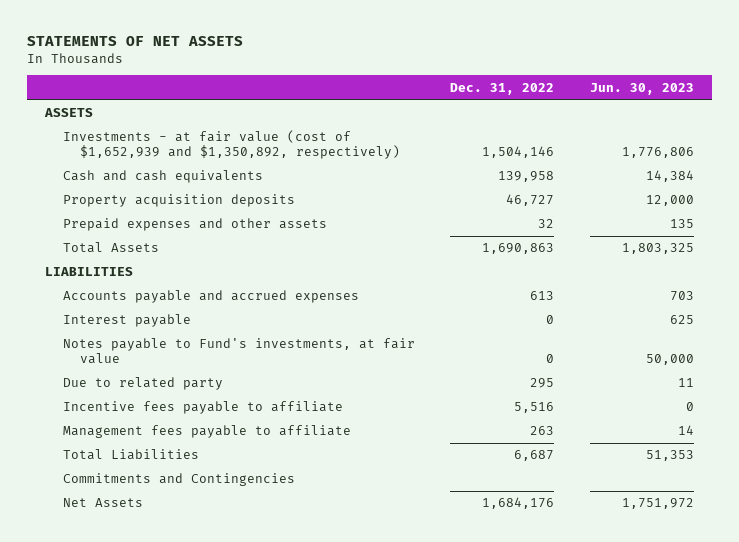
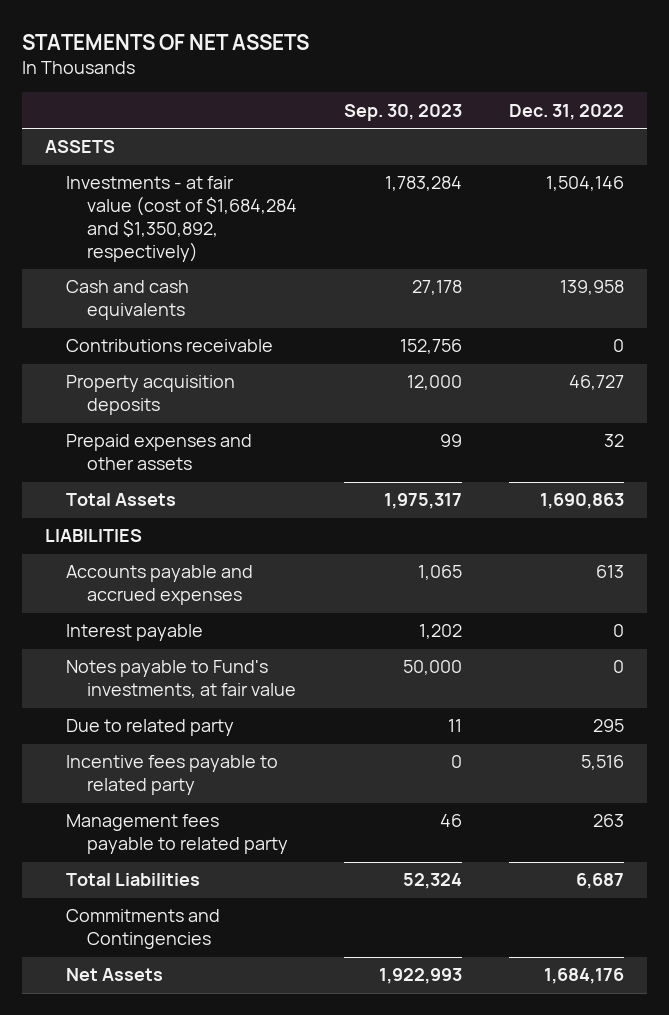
[589,82,694,95] Jun. 30, 2023 -> none
none -> [343,103,462,121] Sep. 30, 2023
[62,130,401,159] Investments - at fair value (cost of $1,652,939 and $1,350,892, respectively) -> [66,176,297,262] Investments - at fair value (cost of $1,684,284 and $1,350,892, respectively)
none -> [66,339,274,353] Contributions receivable
[62,401,343,415] Incentive fees payable to affiliate -> [66,755,279,796] Incentive fees payable to related party
[62,425,351,439] Management fees payable to affiliate -> [66,814,288,855] Management fees payable to related party

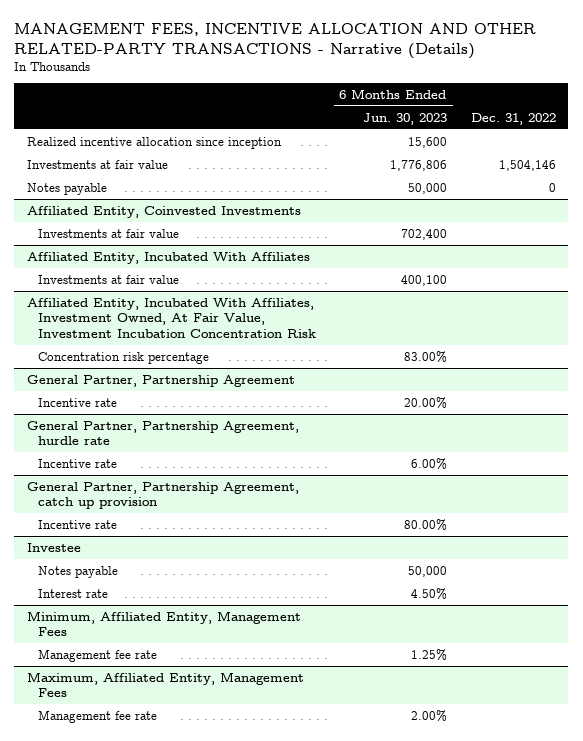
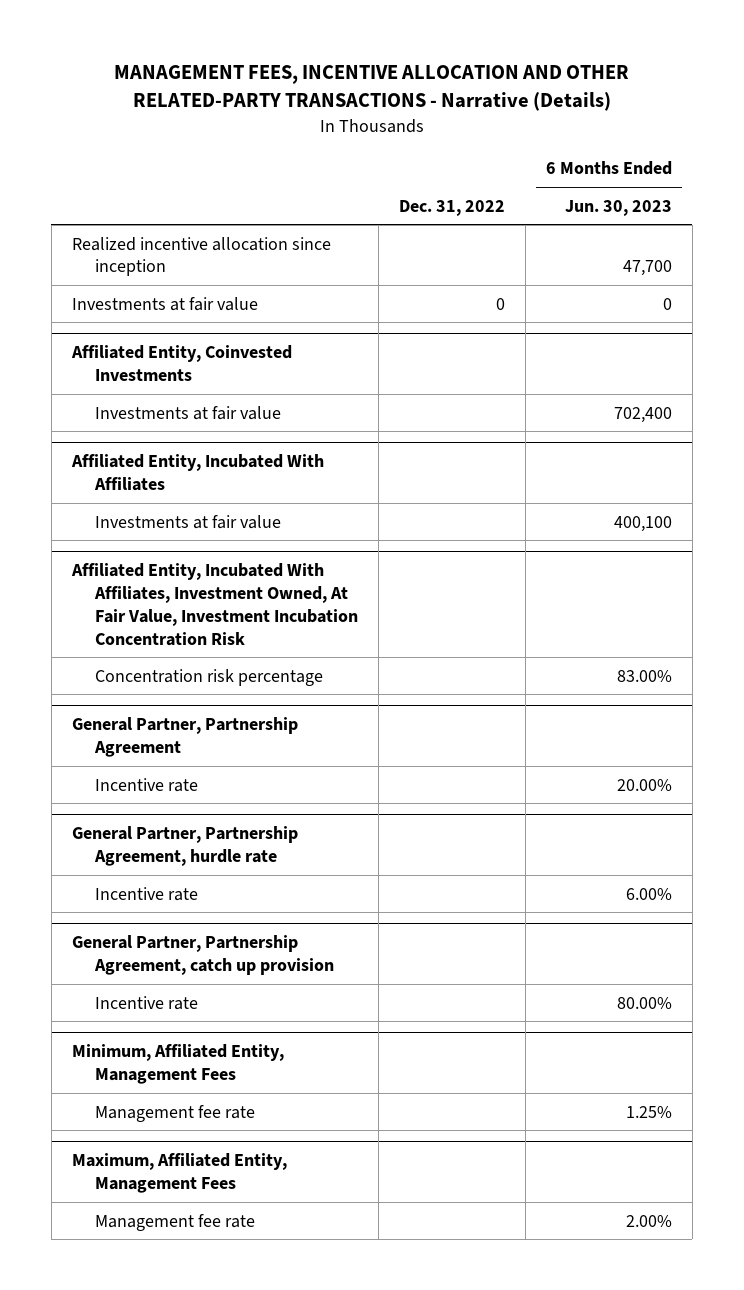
[26,182,107,195] Notes payable -> none
[407,136,447,148] 15,600 -> [622,260,672,277] 47,700
[389,159,447,171] 1,776,806 -> [662,297,672,310] 0
[499,159,557,171] 1,504,146 -> [495,297,505,310] 0
[26,542,81,552] Investee -> none
[37,565,118,578] Notes payable -> none
[37,588,108,598] Interest rate -> none

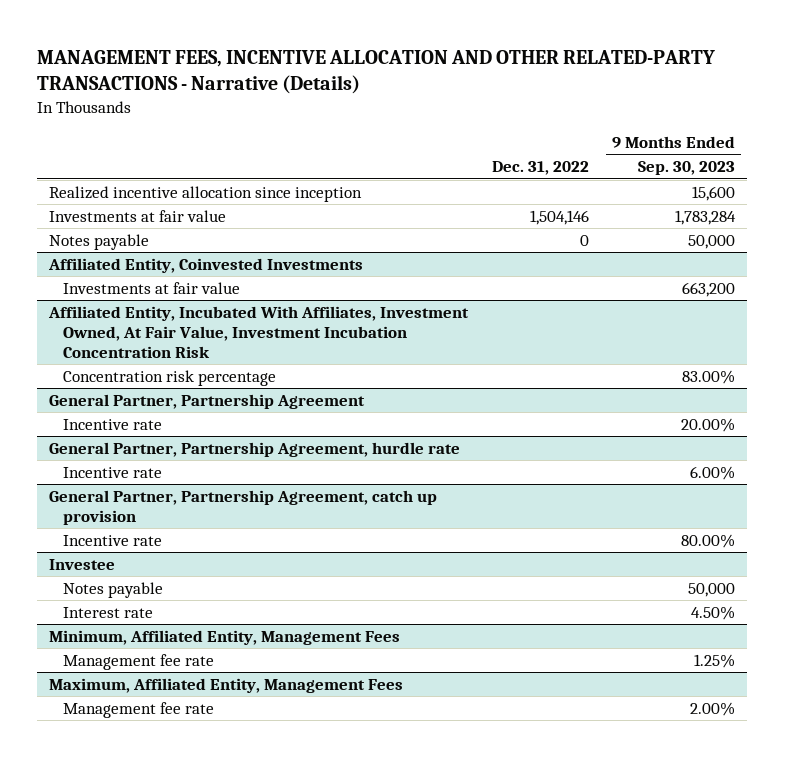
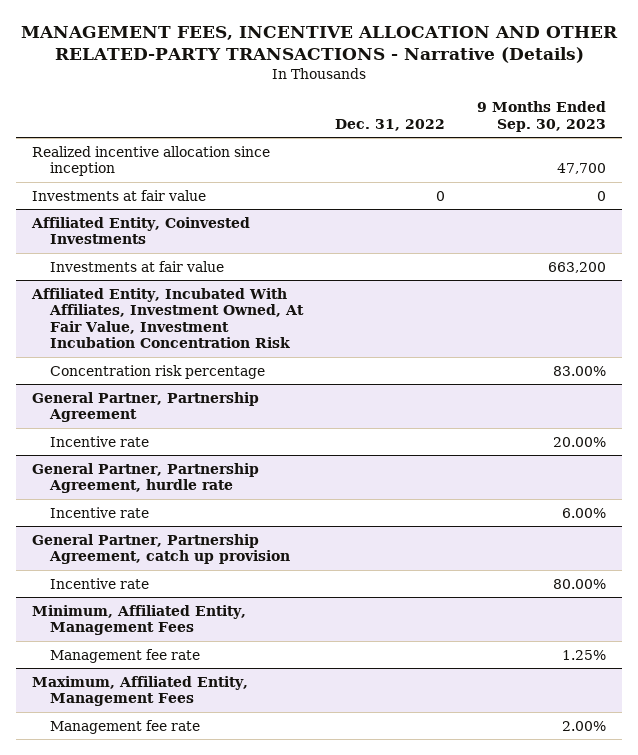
[49,233,150,250] Notes payable -> none
[692,185,736,201] 15,600 -> [557,163,607,175] 47,700
[529,209,589,225] 1,504,146 -> [436,190,446,201] 0
[675,209,737,225] 1,783,284 -> [597,190,607,201] 0
[49,558,116,570] Investee -> none
[63,581,164,598] Notes payable -> none
[63,606,154,618] Interest rate -> none

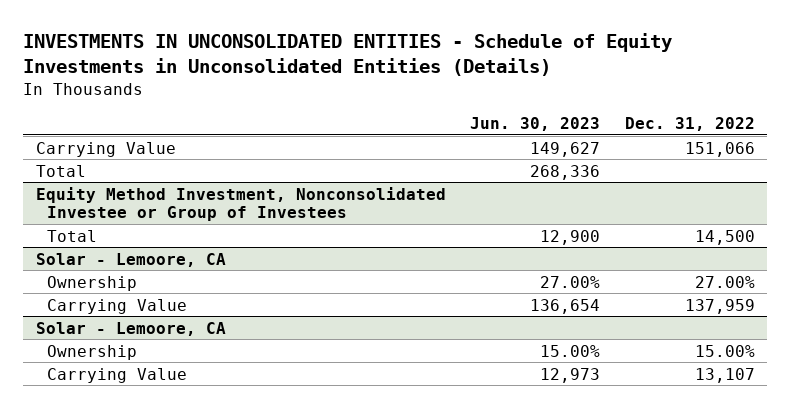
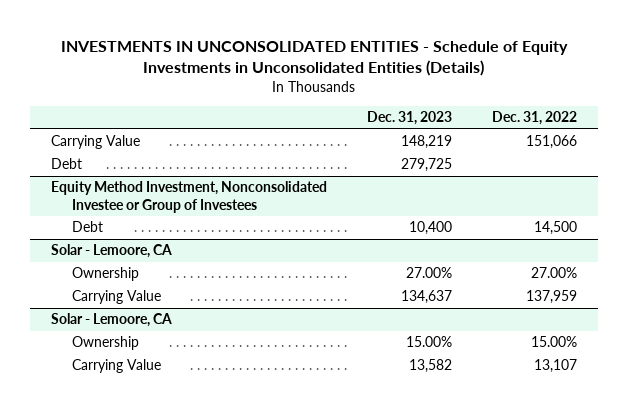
[470,117,601,132] Jun. 30, 2023 -> none
none -> [367,111,453,126] Dec. 31, 2023
[35,164,86,177] Total -> [50,158,82,170] Debt
[46,229,97,242] Total -> [71,221,103,233] Debt

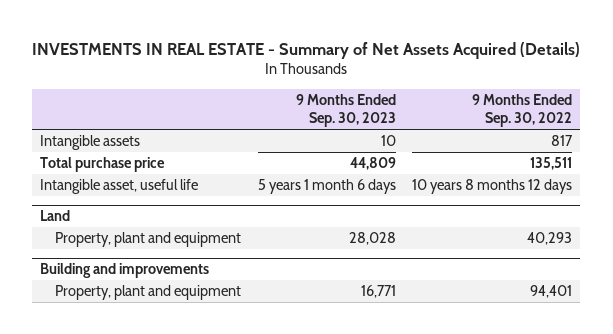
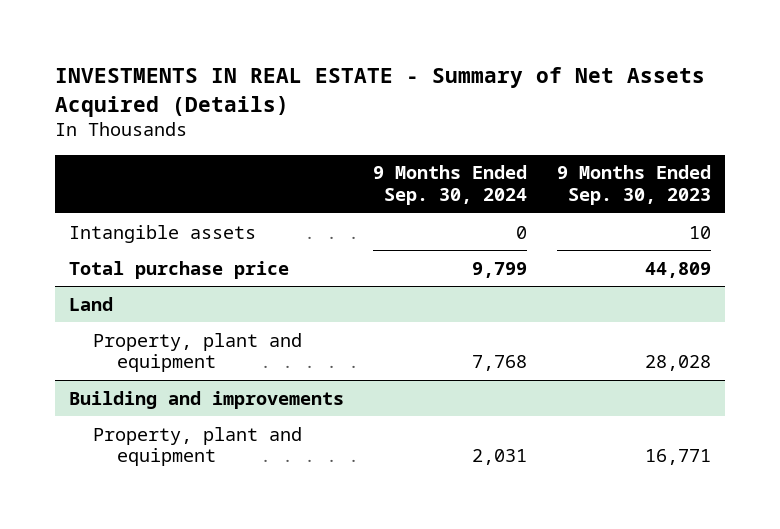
[472,94,573,128] 9 Months Ended Sep. 30, 2022 -> none
none -> [373,165,528,206] 9 Months Ended Sep. 30, 2024
[40,179,199,195] Intangible asset, useful life -> none

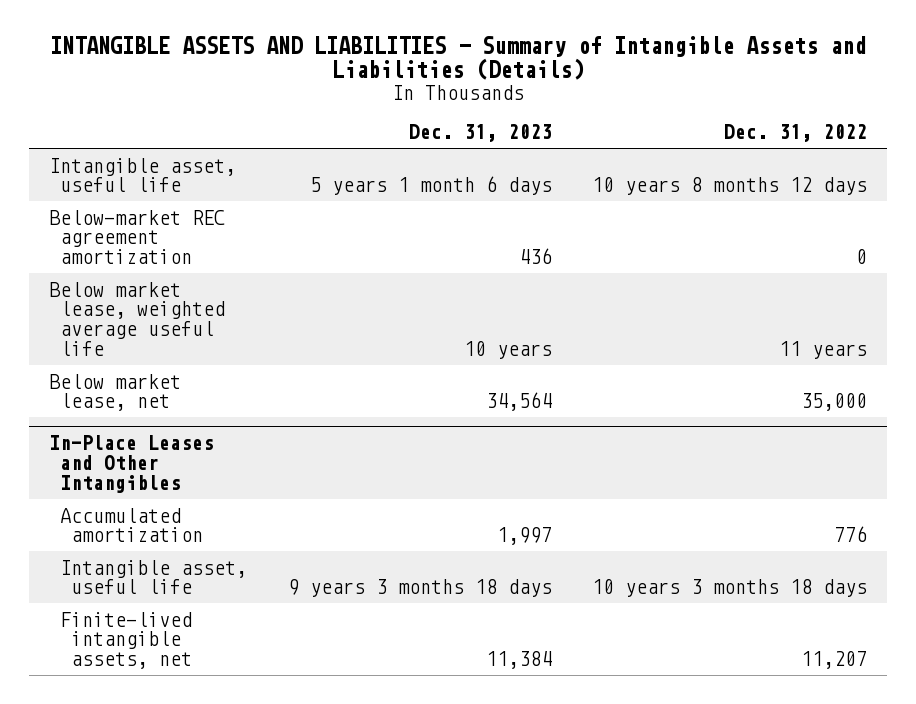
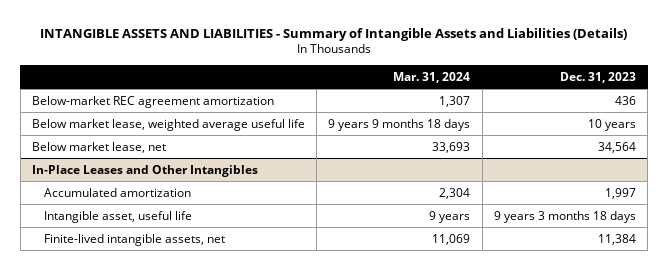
[723,124,867,143] Dec. 31, 2022 -> none
none -> [393,71,471,83] Mar. 31, 2024
[48,157,236,193] Intangible asset, useful life -> none

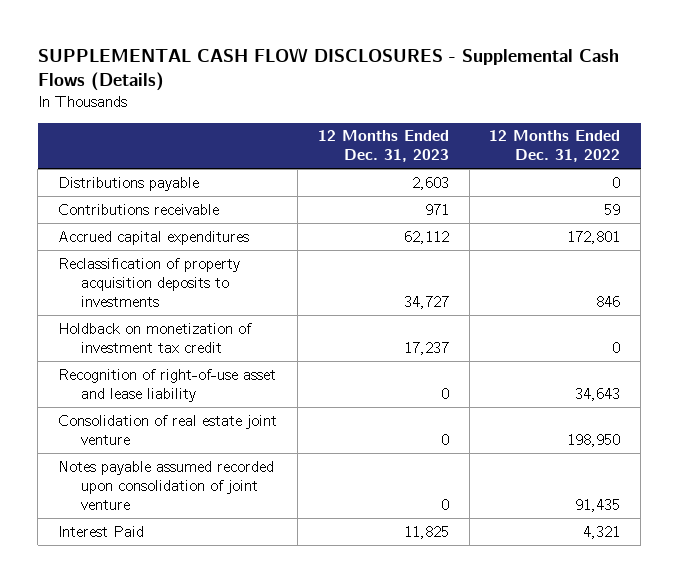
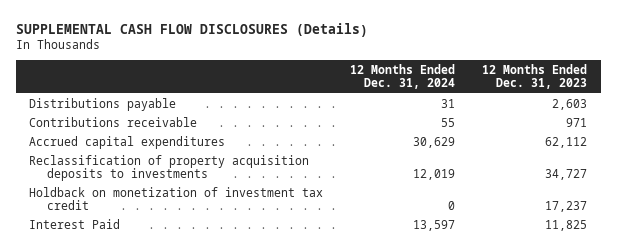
[37,46,619,92] SUPPLEMENTAL CASH FLOW DISCLOSURES - Supplemental Cash Flows (Details) -> [15,22,368,37] SUPPLEMENTAL CASH FLOW DISCLOSURES (Details)
[489,130,621,163] 12 Months Ended Dec. 31, 2022 -> none
none -> [350,63,456,90] 12 Months Ended Dec. 31, 2024
[58,368,277,402] Recognition of right-of-use asset and lease liability -> none
[58,414,278,445] Consolidation of real estate joint venture -> none
[58,460,275,510] Notes payable assumed recorded upon consolidation of joint venture -> none

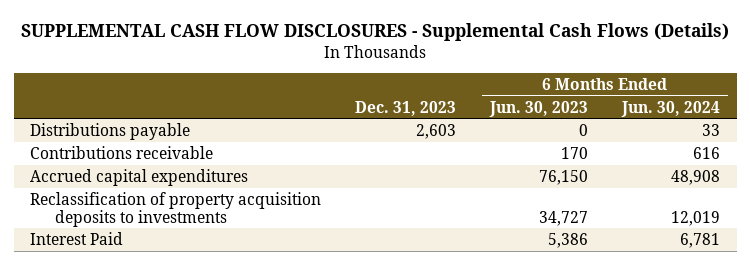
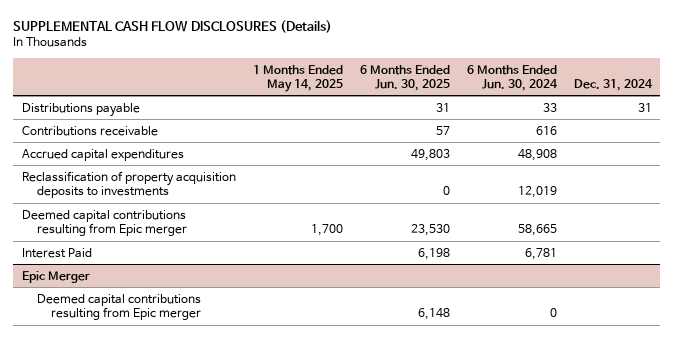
[21,23,730,42] SUPPLEMENTAL CASH FLOW DISCLOSURES - Supplemental Cash Flows (Details) -> [13,20,333,34] SUPPLEMENTAL CASH FLOW DISCLOSURES (Details)
[355,100,457,116] Dec. 31, 2023 -> none
[489,100,589,117] Jun. 30, 2023 -> none
none -> [252,64,343,92] 1 Months Ended May 14, 2025
none -> [359,64,450,91] 6 Months Ended Jun. 30, 2025
none -> [573,78,653,91] Dec. 31, 2024
none -> [21,209,187,237] Deemed capital contributions resulting from Epic merger
none -> [21,270,90,283] Epic Merger
none -> [36,293,202,321] Deemed capital contributions resulting from Epic merger

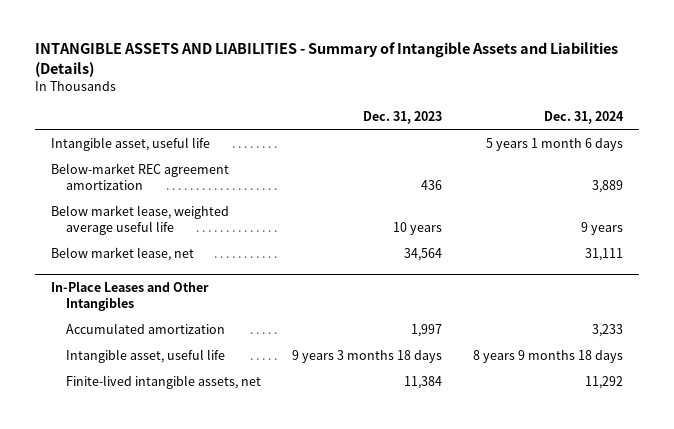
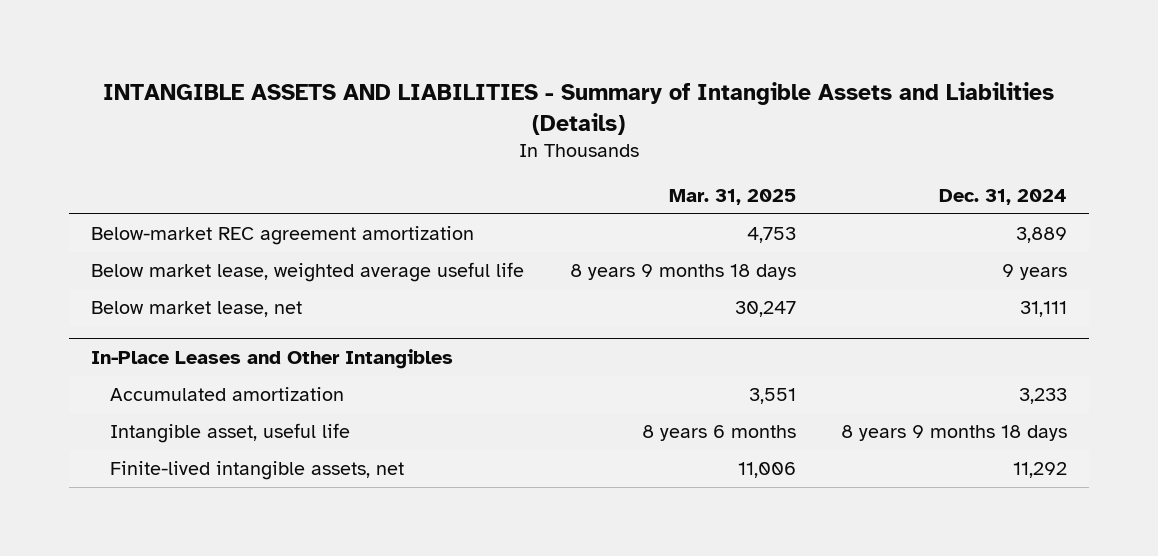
[363,110,443,124] Dec. 31, 2023 -> none
none -> [668,189,796,206] Mar. 31, 2025
[50,136,210,151] Intangible asset, useful life -> none

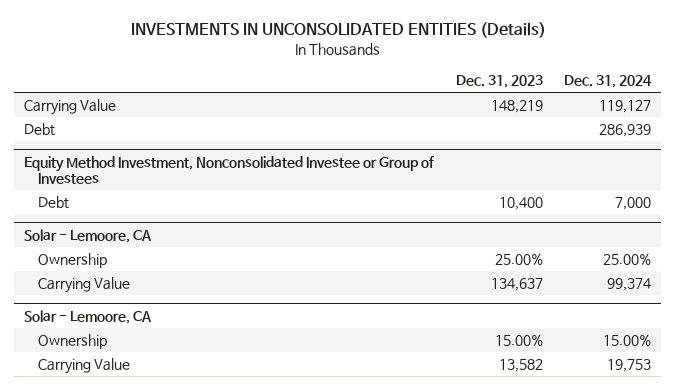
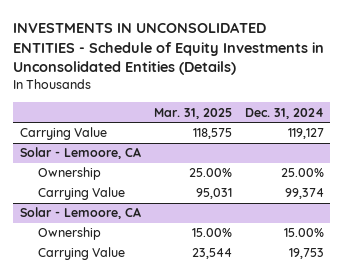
[130,22,546,39] INVESTMENTS IN UNCONSOLIDATED ENTITIES (Details) -> [13,22,325,76] INVESTMENTS IN UNCONSOLIDATED ENTITIES - Schedule of Equity Investments in Unconsolidated Entities (Details)
[455,75,543,89] Dec. 31, 2023 -> none
none -> [153,107,232,119] Mar. 31, 2025
[24,123,56,137] Debt -> none
[24,155,436,185] Equity Method Investment, Nonconsolidated Investee or Group of Investees -> none
[37,196,69,210] Debt -> none

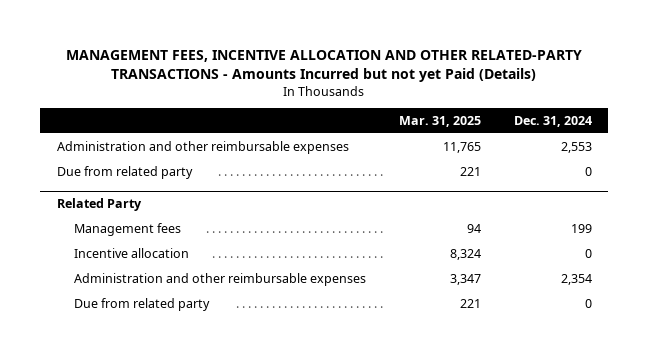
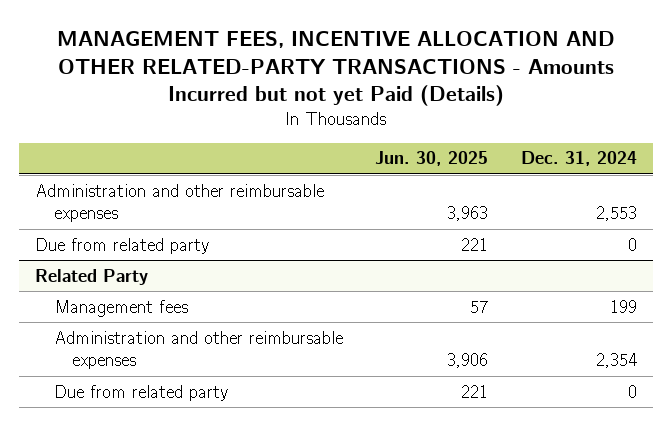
[399,115,482,127] Mar. 31, 2025 -> none
none -> [375,151,489,167] Jun. 30, 2025
[74,247,190,258] Incentive allocation -> none

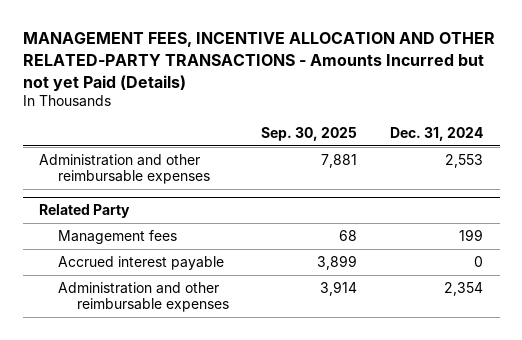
[375,151,489,167] Jun. 30, 2025 -> none
none -> [261,127,358,142] Sep. 30, 2025
[35,237,210,254] Due from related party -> none
none -> [57,255,224,270] Accrued interest payable
[53,384,228,401] Due from related party -> none

